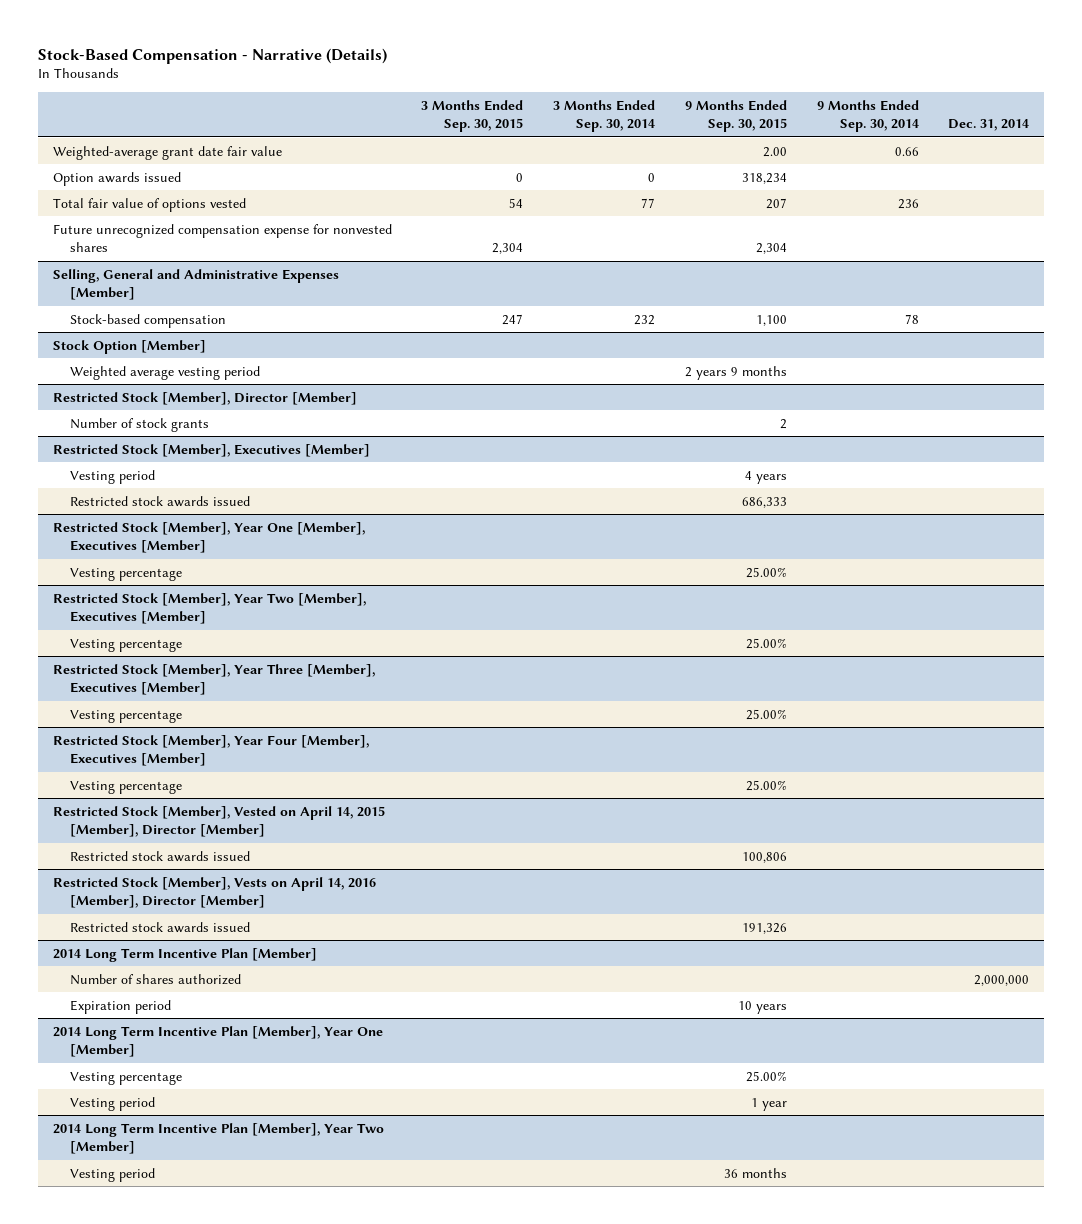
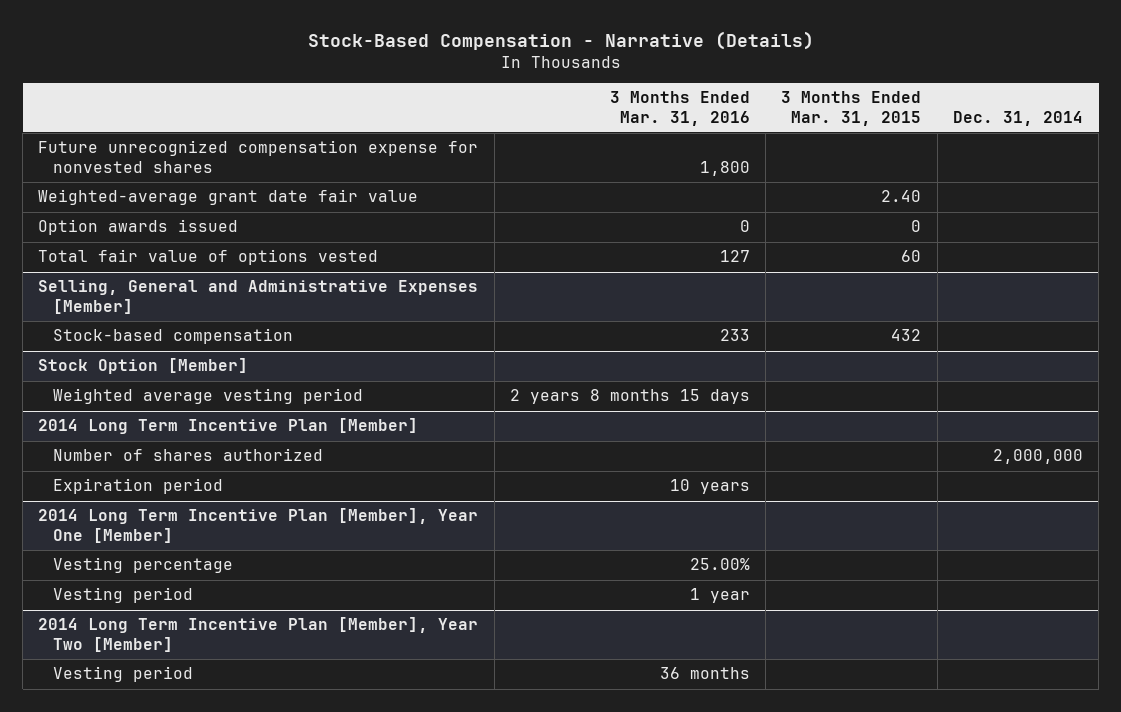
[421,100,524,133] 3 Months Ended Sep. 30, 2015 -> none
[553,100,656,133] 3 Months Ended Sep. 30, 2014 -> none
[684,100,787,133] 9 Months Ended Sep. 30, 2015 -> none
[816,100,919,133] 9 Months Ended Sep. 30, 2014 -> none
none -> [609,91,750,126] 3 Months Ended Mar. 31, 2016
none -> [781,91,922,126] 3 Months Ended Mar. 31, 2015
[52,223,392,252] Future unrecognized compensation expense for nonvested shares -> [38,140,479,173] Future unrecognized compensation expense for nonvested shares
[52,391,357,405] Restricted Stock [Member], Director [Member] -> none
[69,417,209,432] Number of stock grants -> none
[52,443,370,457] Restricted Stock [Member], Executives [Member] -> none
[69,469,155,484] Vesting period -> none
[69,495,250,507] Restricted stock awards issued -> none
[52,521,365,553] Restricted Stock [Member], Year One [Member], Executives [Member] -> none
[69,567,182,581] Vesting percentage -> none
[52,592,366,624] Restricted Stock [Member], Year Two [Member], Executives [Member] -> none
[69,638,182,652] Vesting percentage -> none
[52,663,375,695] Restricted Stock [Member], Year Three [Member], Executives [Member] -> none
[69,709,182,723] Vesting percentage -> none
[52,734,369,766] Restricted Stock [Member], Year Four [Member], Executives [Member] -> none
[69,780,182,794] Vesting percentage -> none
[52,805,385,837] Restricted Stock [Member], Vested on April 14, 2015 [Member], Director [Member] -> none
[69,850,250,862] Restricted stock awards issued -> none
[52,876,376,908] Restricted Stock [Member], Vests on April 14, 2016 [Member], Director [Member] -> none
[69,921,250,933] Restricted stock awards issued -> none

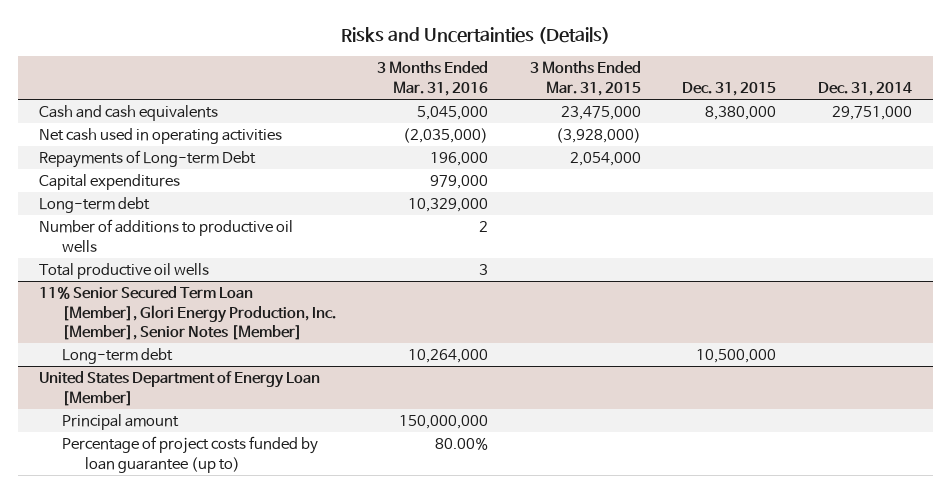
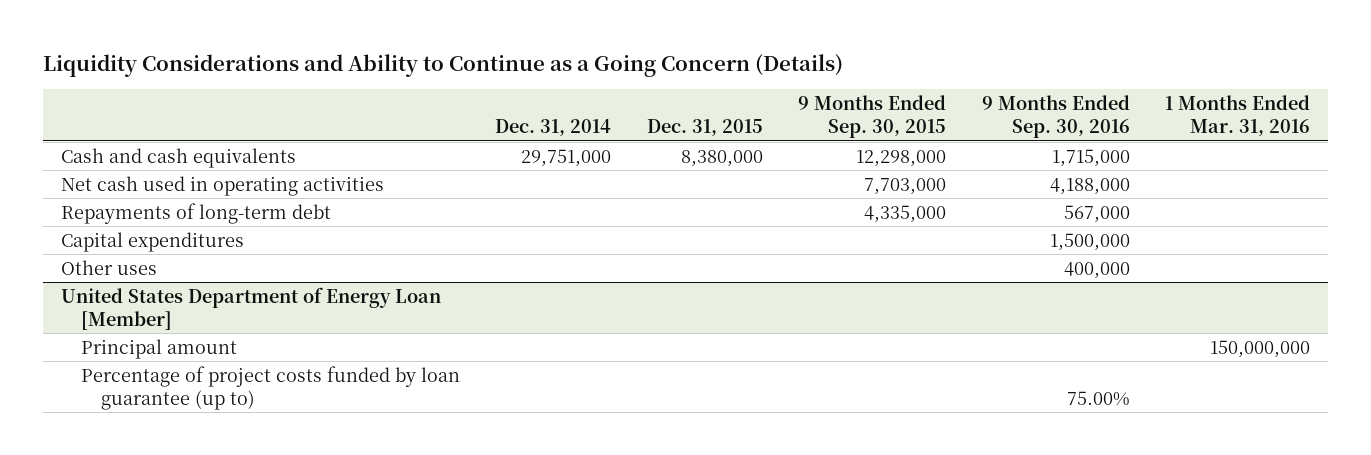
[341,27,611,45] Risks and Uncertainties (Details) -> [43,54,844,78] Liquidity Considerations and Ability to Continue as a Going Concern (Details)
[377,61,489,96] 3 Months Ended Mar. 31, 2016 -> none
[529,61,641,96] 3 Months Ended Mar. 31, 2015 -> none
none -> [798,95,947,139] 9 Months Ended Sep. 30, 2015
none -> [981,95,1130,139] 9 Months Ended Sep. 30, 2016
none -> [1164,95,1310,137] 1 Months Ended Mar. 31, 2016
[38,150,256,169] Repayments of Long-term Debt -> [61,202,332,224] Repayments of long-term debt
[38,197,150,214] Long-term debt -> none
[38,219,293,252] Number of additions to productive oil wells -> none
[38,263,209,280] Total productive oil wells -> none
[38,286,336,341] 11% Senior Secured Term Loan [Member], Glori Energy Production, Inc. [Member], Senior Notes [Member] -> none
[61,348,173,365] Long-term debt -> none
none -> [61,259,158,275] Other uses

